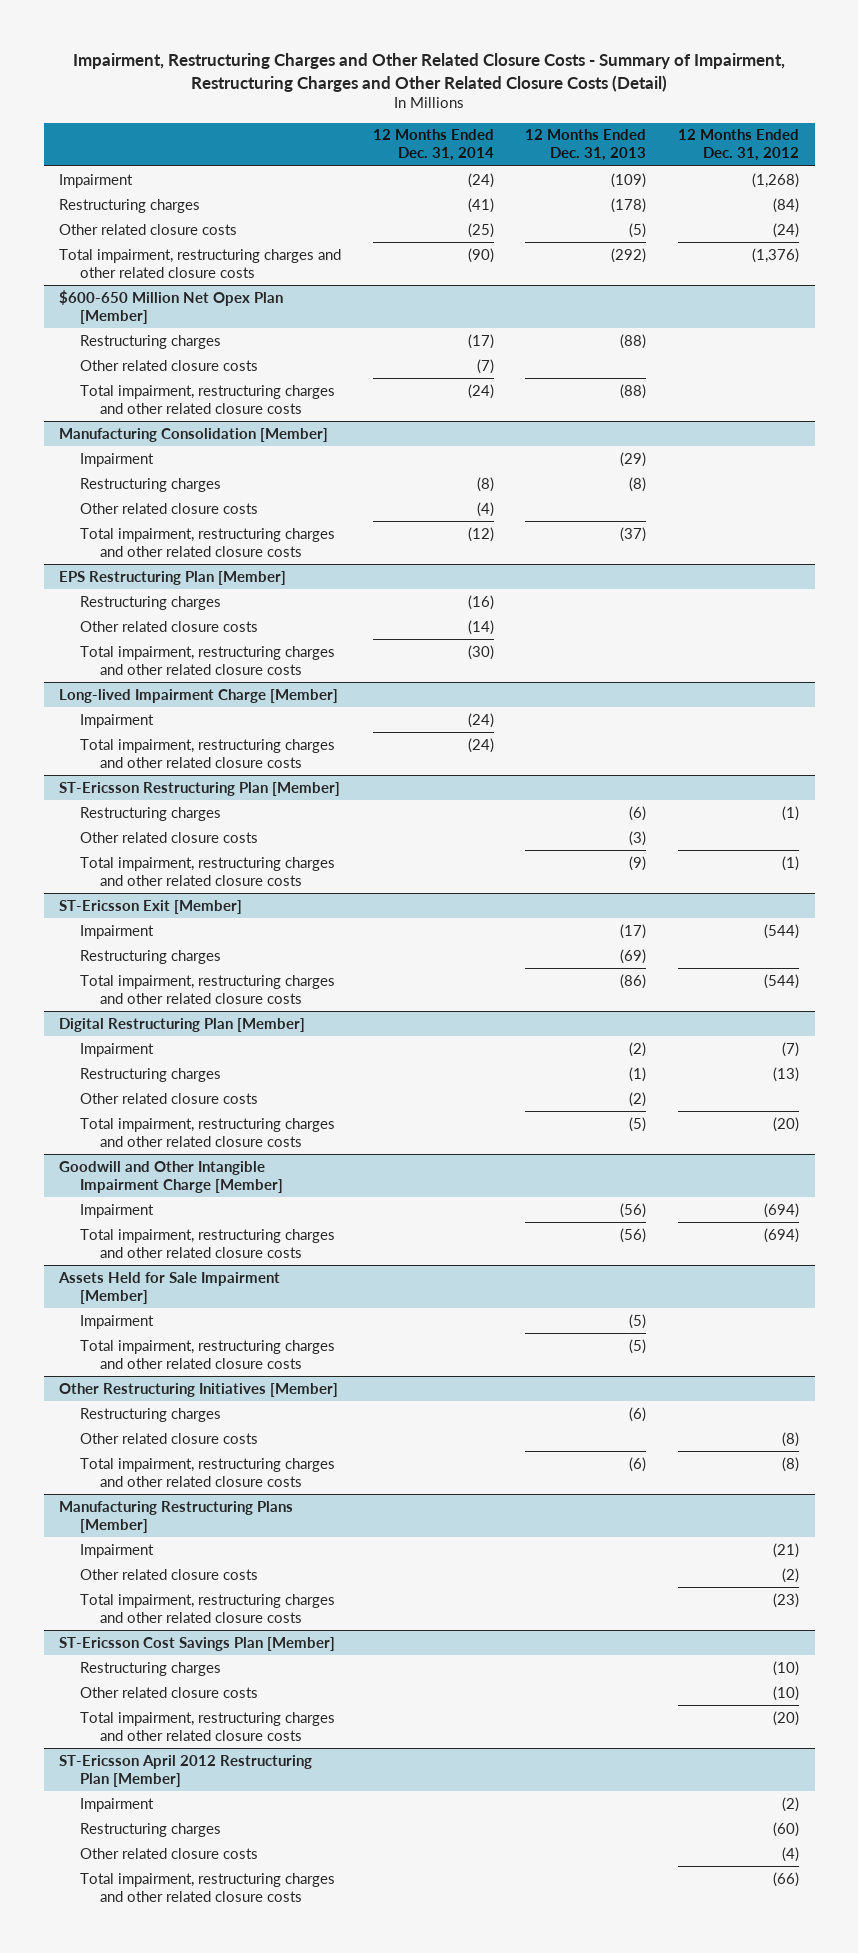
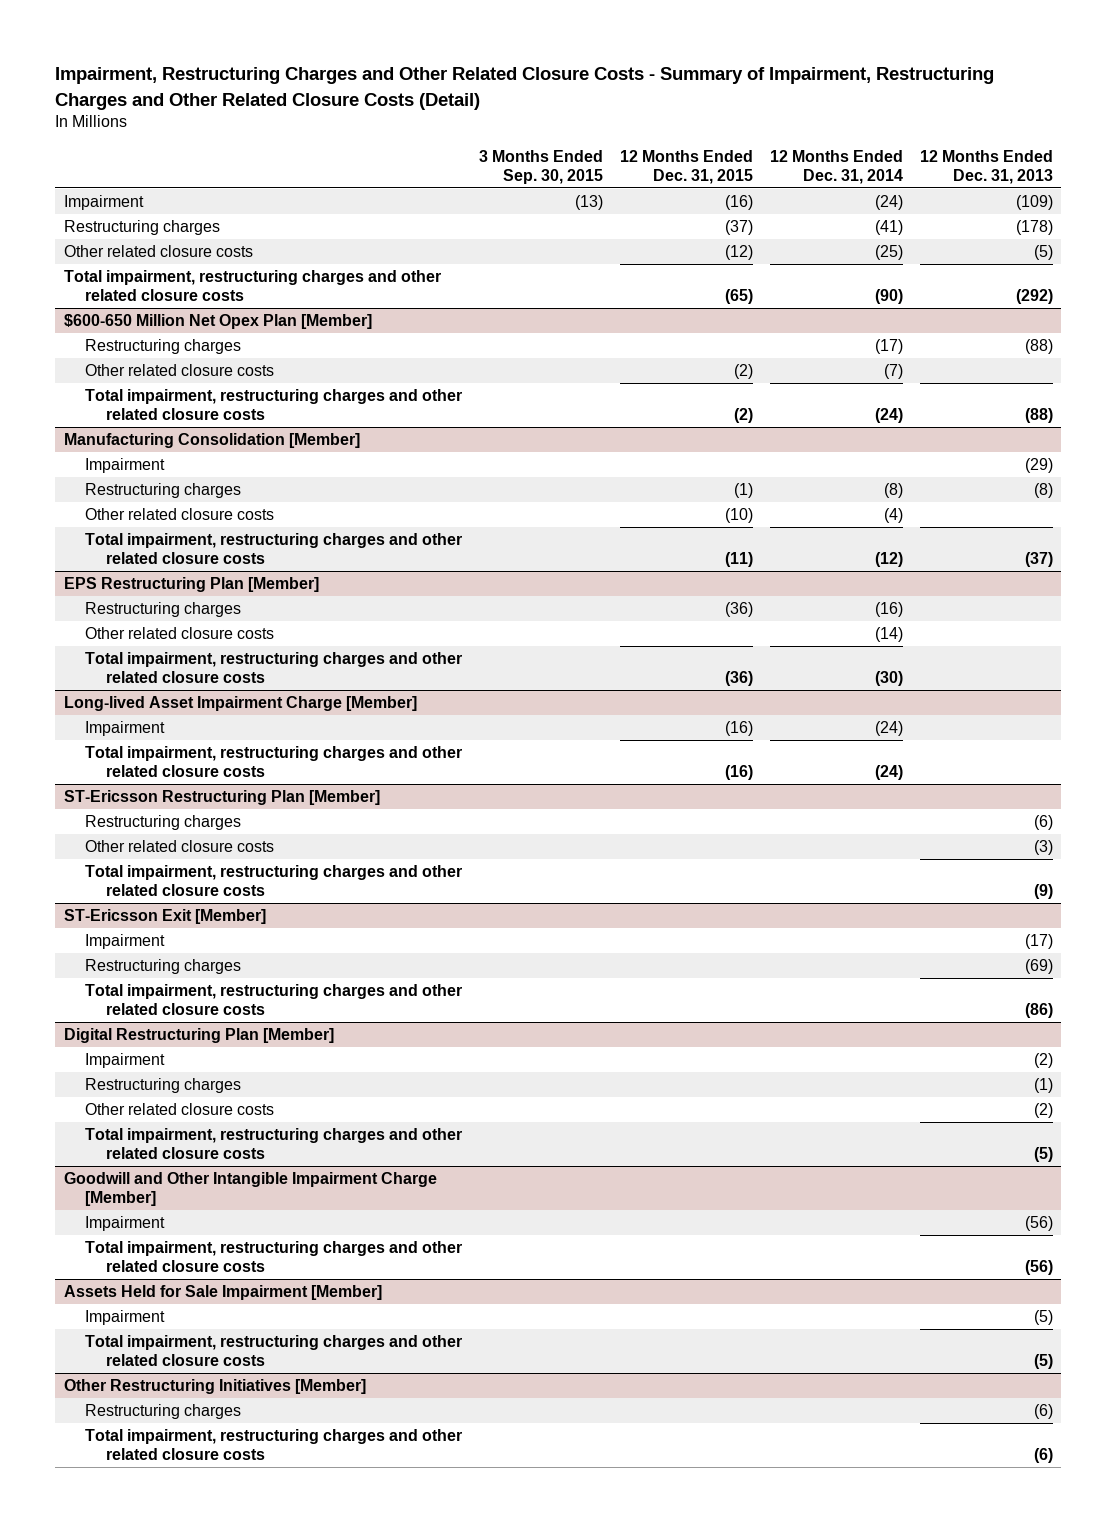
[677,129,799,162] 12 Months Ended Dec. 31, 2012 -> none
none -> [478,149,603,184] 3 Months Ended Sep. 30, 2015
none -> [619,149,753,184] 12 Months Ended Dec. 31, 2015
[59,688,339,703] Long-lived Impairment Charge [Member] -> [63,696,417,712] Long-lived Asset Impairment Charge [Member]
[79,1432,258,1444] Other related closure costs -> none
[59,1500,294,1533] Manufacturing Restructuring Plans [Member] -> none
[79,1543,154,1558] Impairment -> none
[79,1568,258,1580] Other related closure costs -> none
[79,1593,335,1623] Total impairment, restructuring charges and other related closure costs -> none
[59,1636,336,1651] ST-Ericsson Cost Savings Plan [Member] -> none
[79,1661,221,1676] Restructuring charges -> none
[79,1686,258,1698] Other related closure costs -> none
[79,1711,335,1741] Total impairment, restructuring charges and other related closure costs -> none
[59,1754,313,1787] ST-Ericsson April 2012 Restructuring Plan [Member] -> none
[79,1797,154,1812] Impairment -> none
[79,1822,221,1837] Restructuring charges -> none
[79,1847,258,1859] Other related closure costs -> none
[79,1872,335,1902] Total impairment, restructuring charges and other related closure costs -> none

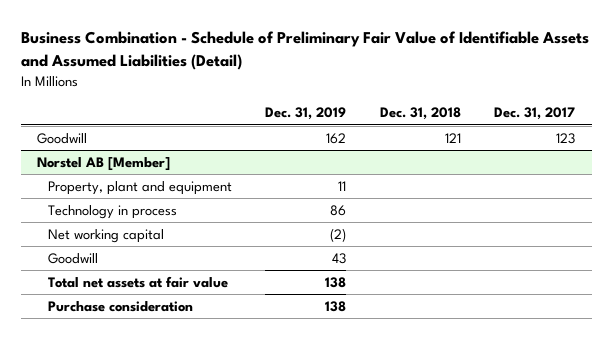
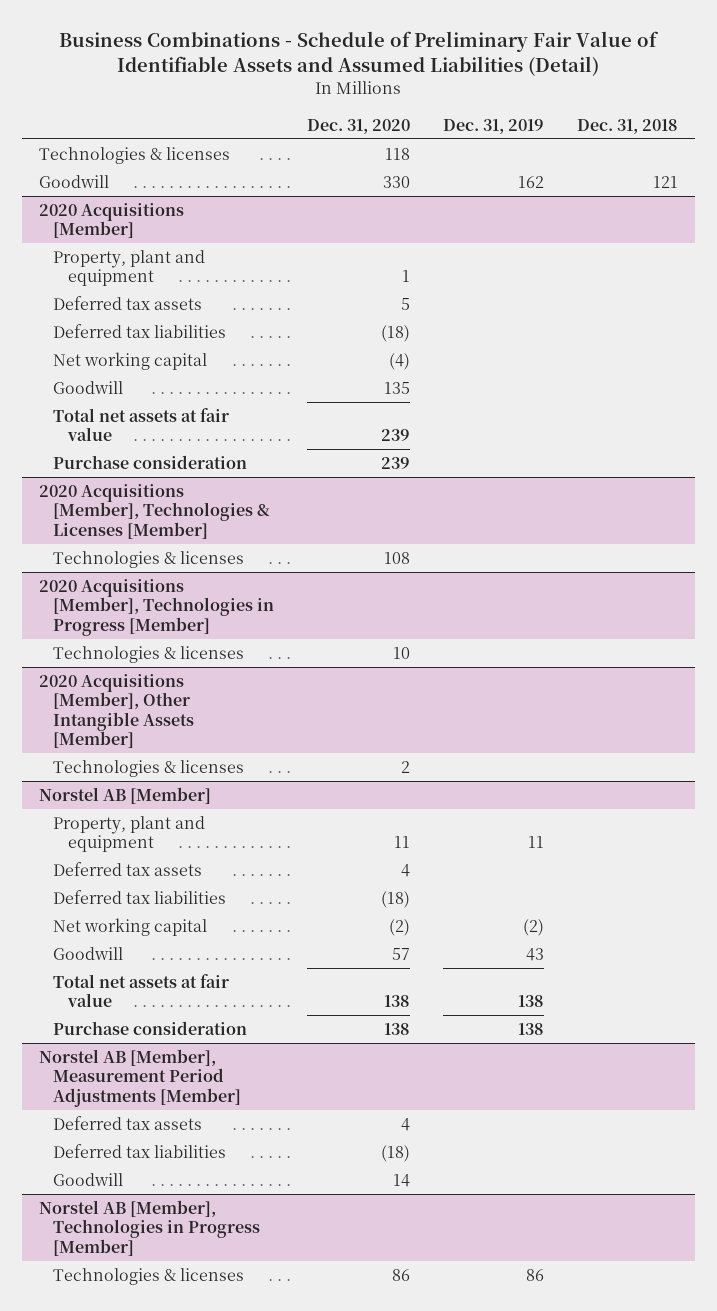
[20,31,589,70] Business Combination - Schedule of Preliminary Fair Value of Identifiable Assets and Assumed Liabilities (Detail) -> [59,31,660,77] Business Combinations - Schedule of Preliminary Fair Value of Identifiable Assets and Assumed Liabilities (Detail)
[494,107,576,121] Dec. 31, 2017 -> none
none -> [307,118,411,134] Dec. 31, 2020
none -> [38,147,230,165] Technologies & licenses
none -> [38,203,184,239] 2020 Acquisitions [Member]
none -> [53,250,206,287] Property, plant and equipment
none -> [53,296,203,311] Deferred tax assets
none -> [53,324,227,339] Deferred tax liabilities
none -> [53,352,208,371] Net working capital
none -> [53,381,124,395] Goodwill
none -> [53,408,230,442] Total net assets at fair value
none -> [53,455,248,470] Purchase consideration
none -> [38,484,271,539] 2020 Acquisitions [Member], Technologies & Licenses [Member]
none -> [53,551,245,569] Technologies & licenses
none -> [38,579,275,636] 2020 Acquisitions [Member], Technologies in Progress [Member]
none -> [53,646,245,664] Technologies & licenses
none -> [38,674,195,748] 2020 Acquisitions [Member], Other Intangible Assets [Member]
none -> [53,760,245,778] Technologies & licenses
[48,205,178,220] Technology in process -> none
none -> [53,862,203,877] Deferred tax assets
none -> [53,890,227,905] Deferred tax liabilities
none -> [38,1049,242,1107] Norstel AB [Member], Measurement Period Adjustments [Member]
none -> [53,1116,203,1131] Deferred tax assets
none -> [53,1144,227,1159] Deferred tax liabilities
none -> [53,1173,124,1187] Goodwill
none -> [38,1200,261,1256] Norstel AB [Member], Technologies in Progress [Member]
none -> [53,1268,245,1286] Technologies & licenses

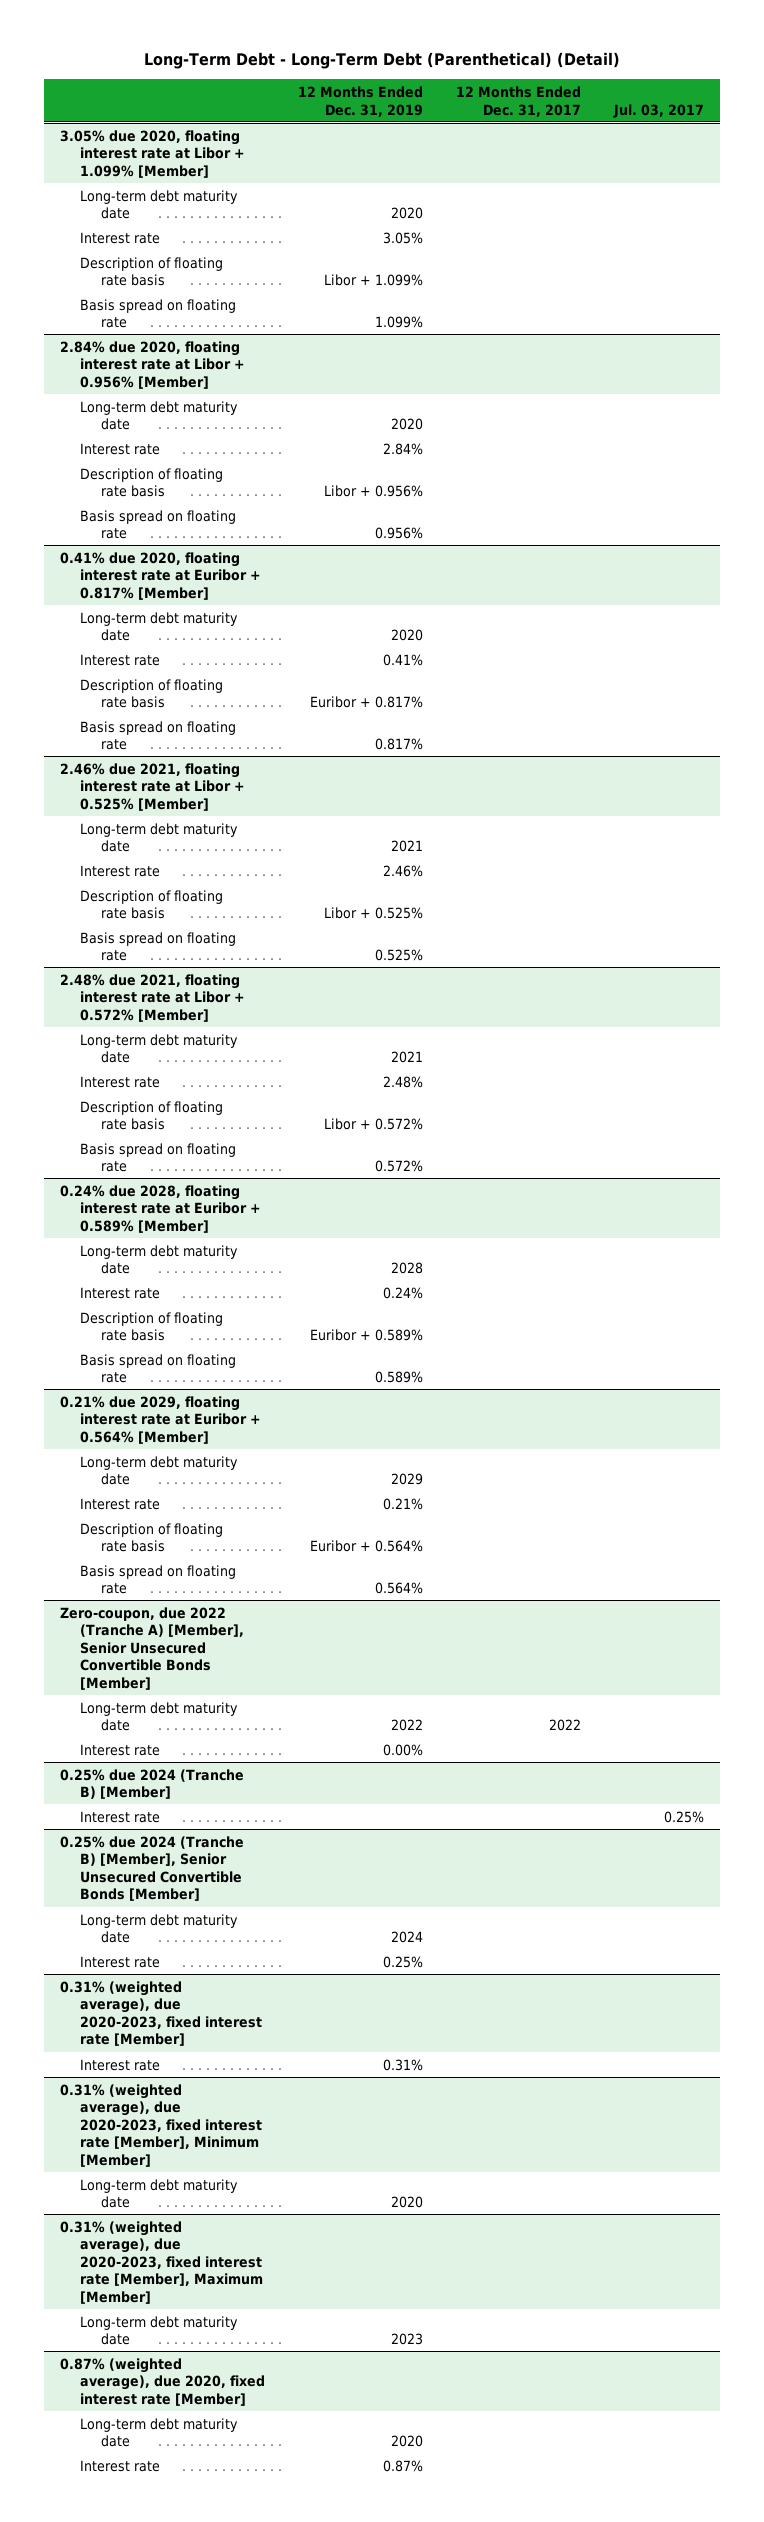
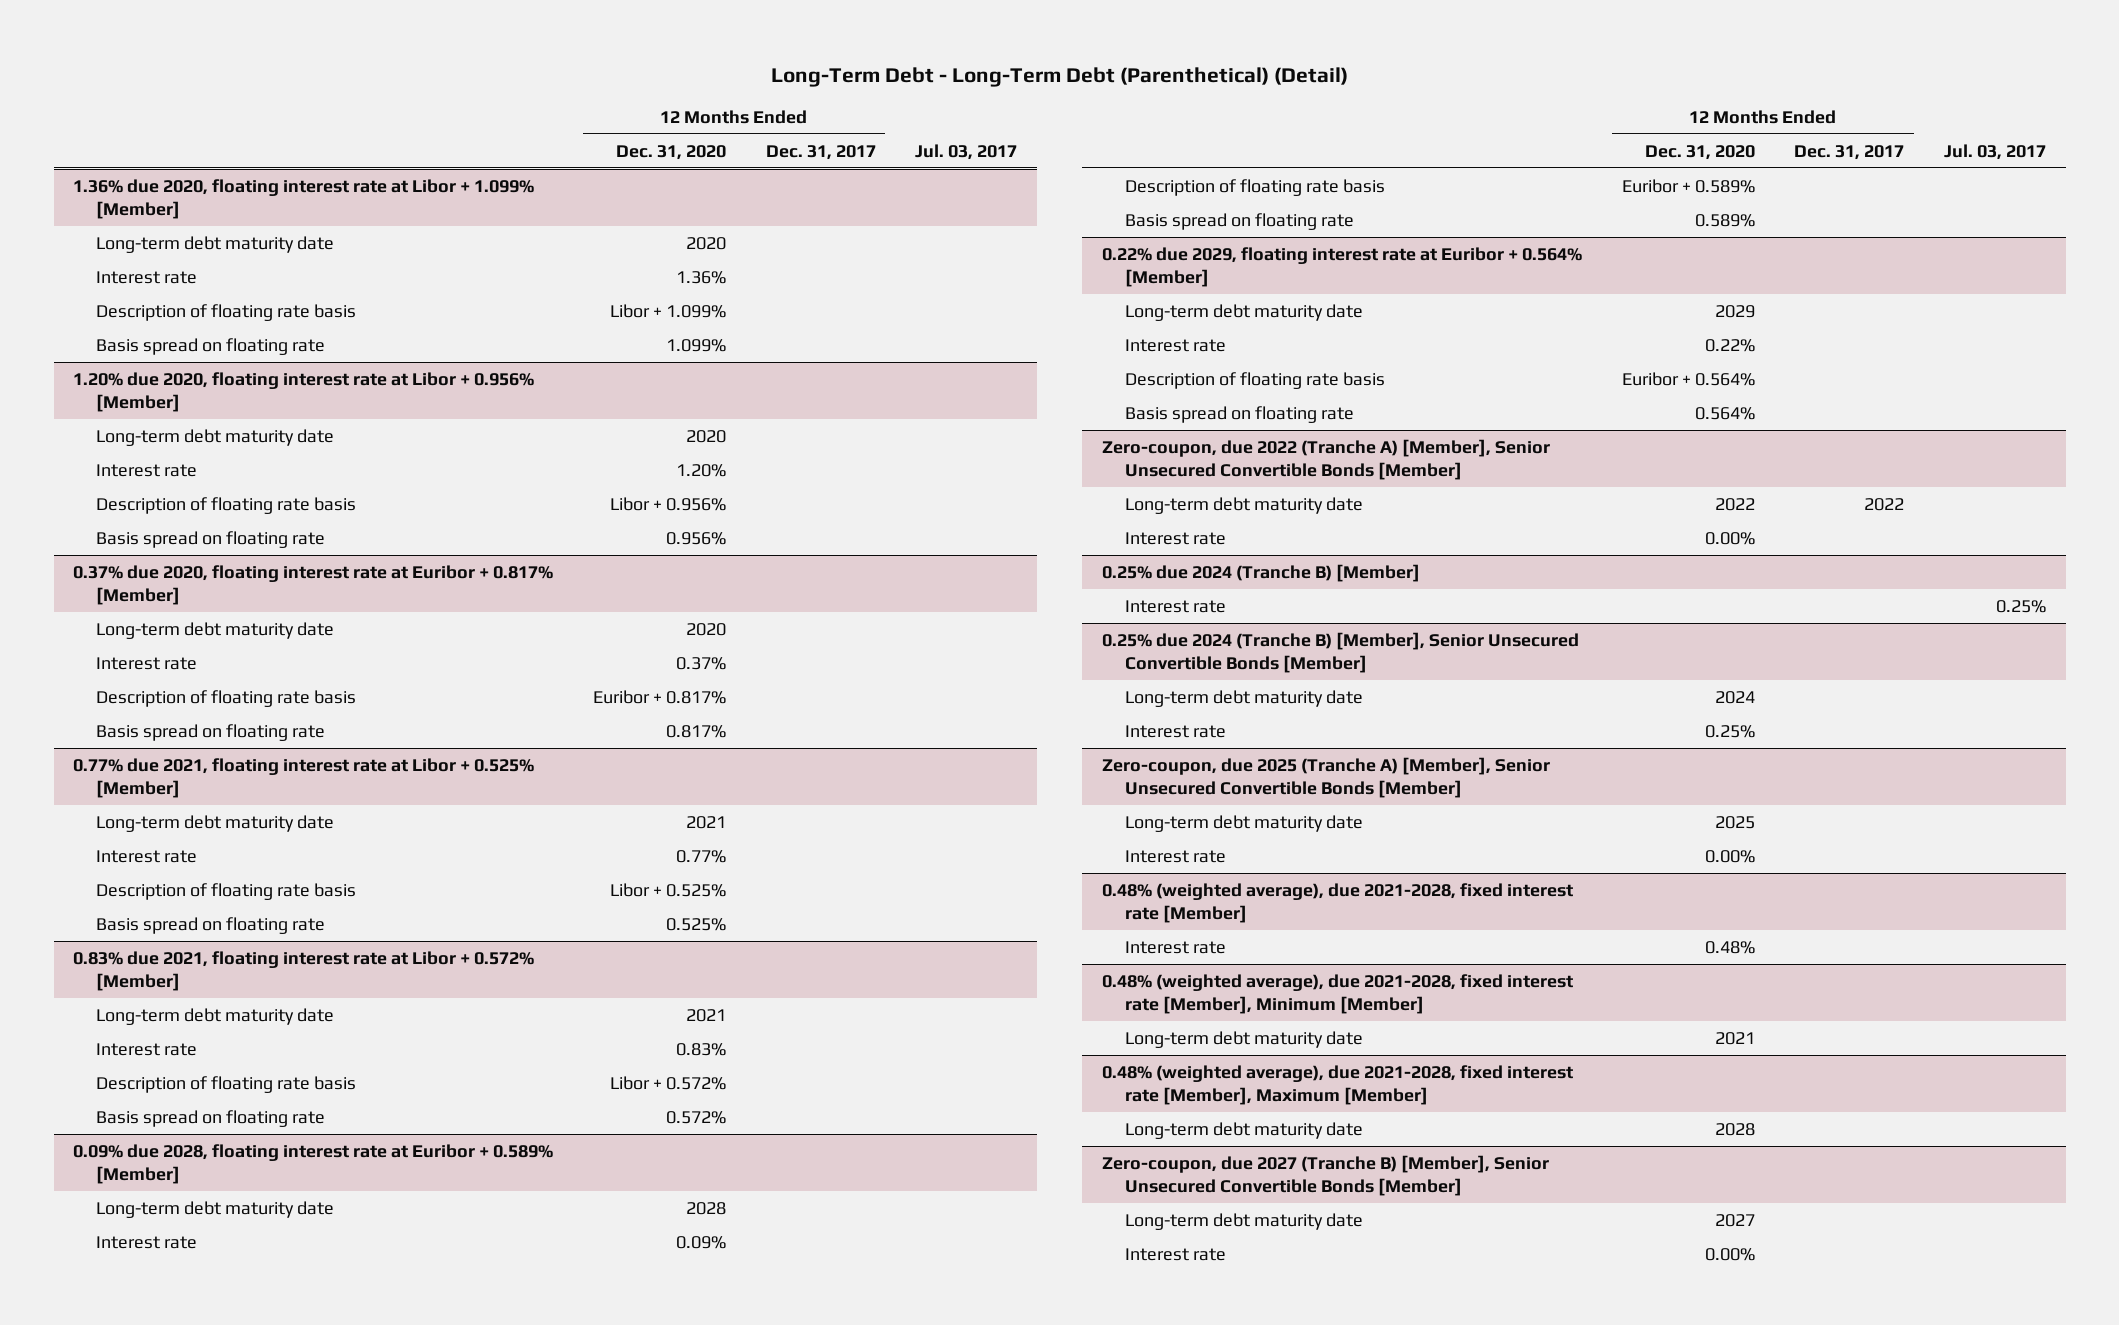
[298,85,424,117] 12 Months Ended Dec. 31, 2019 -> none
none -> [616,144,727,160] Dec. 31, 2020
[60,129,246,178] 3.05% due 2020, floating interest rate at Libor + 1.099% [Member] -> [73,178,535,219] 1.36% due 2020, floating interest rate at Libor + 1.099% [Member]
[60,340,246,389] 2.84% due 2020, floating interest rate at Libor + 0.956% [Member] -> [73,371,535,412] 1.20% due 2020, floating interest rate at Libor + 0.956% [Member]
[60,551,262,600] 0.41% due 2020, floating interest rate at Euribor + 0.817% [Member] -> [73,564,554,605] 0.37% due 2020, floating interest rate at Euribor + 0.817% [Member]
[60,762,246,811] 2.46% due 2021, floating interest rate at Libor + 0.525% [Member] -> [73,757,535,798] 0.77% due 2021, floating interest rate at Libor + 0.525% [Member]
[60,973,246,1022] 2.48% due 2021, floating interest rate at Libor + 0.572% [Member] -> [73,950,535,991] 0.83% due 2021, floating interest rate at Libor + 0.572% [Member]
[60,1184,262,1233] 0.24% due 2028, floating interest rate at Euribor + 0.589% [Member] -> [73,1143,554,1184] 0.09% due 2028, floating interest rate at Euribor + 0.589% [Member]
[60,1395,262,1444] 0.21% due 2029, floating interest rate at Euribor + 0.564% [Member] -> [1102,246,1583,287] 0.22% due 2029, floating interest rate at Euribor + 0.564% [Member]
none -> [1102,756,1551,798] Zero-coupon, due 2025 (Tranche A) [Member], Senior Unsecured Convertible Bonds [Member]
none -> [1125,814,1364,832] Long-term debt maturity date
none -> [1125,849,1227,863] Interest rate
[60,1980,263,2047] 0.31% (weighted average), due 2020-2023, fixed interest rate [Member] -> [1102,882,1574,923] 0.48% (weighted average), due 2021-2028, fixed interest rate [Member]
[60,2083,263,2168] 0.31% (weighted average), due 2020-2023, fixed interest rate [Member], Minimum [Member] -> [1102,973,1574,1014] 0.48% (weighted average), due 2021-2028, fixed interest rate [Member], Minimum [Member]
[60,2220,264,2305] 0.31% (weighted average), due 2020-2023, fixed interest rate [Member], Maximum [Member] -> [1102,1064,1574,1105] 0.48% (weighted average), due 2021-2028, fixed interest rate [Member], Maximum [Member]
[60,2357,266,2406] 0.87% (weighted average), due 2020, fixed interest rate [Member] -> none
[80,2417,239,2448] Long-term debt maturity date -> none
[80,2459,161,2472] Interest rate -> none
none -> [1102,1154,1550,1196] Zero-coupon, due 2027 (Tranche B) [Member], Senior Unsecured Convertible Bonds [Member]
none -> [1125,1212,1364,1230] Long-term debt maturity date
none -> [1125,1247,1227,1261] Interest rate

